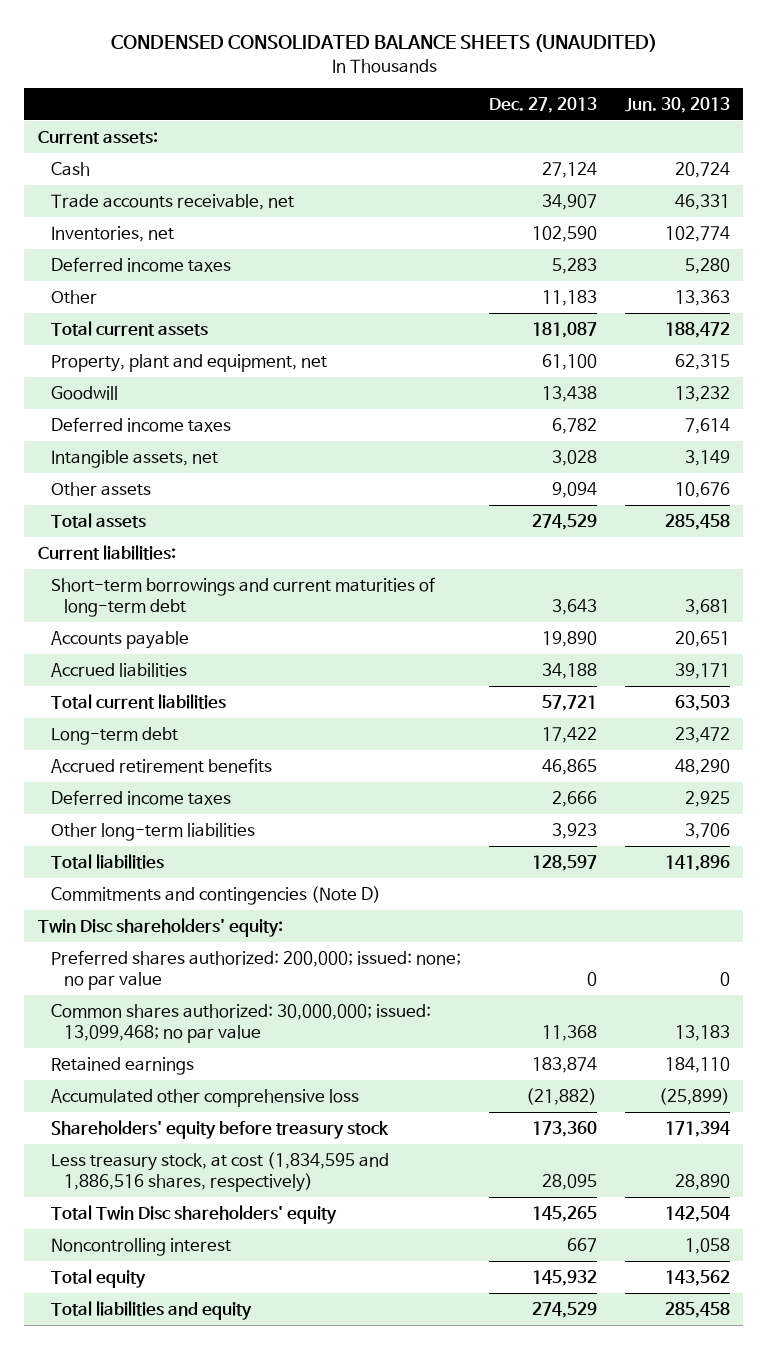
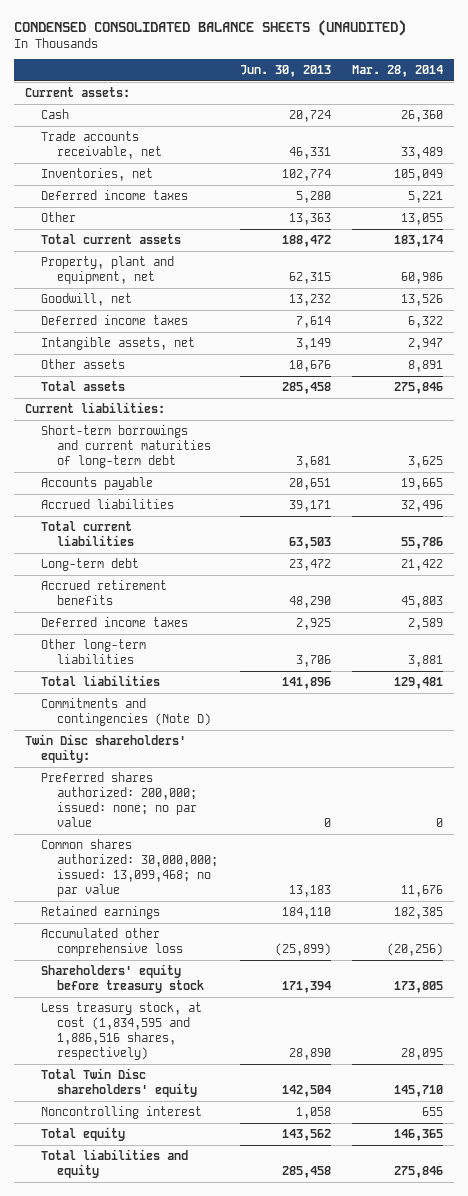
[488,96,597,113] Dec. 27, 2013 -> none
none -> [352,65,444,78] Mar. 28, 2014
[50,385,118,400] Goodwill -> [40,292,132,306] Goodwill, net

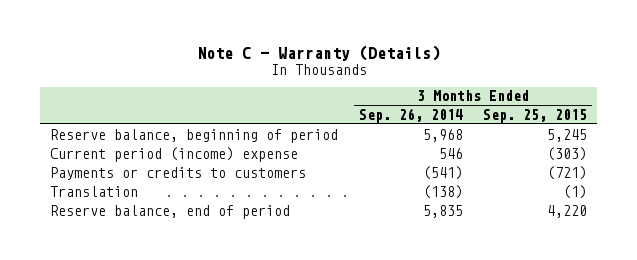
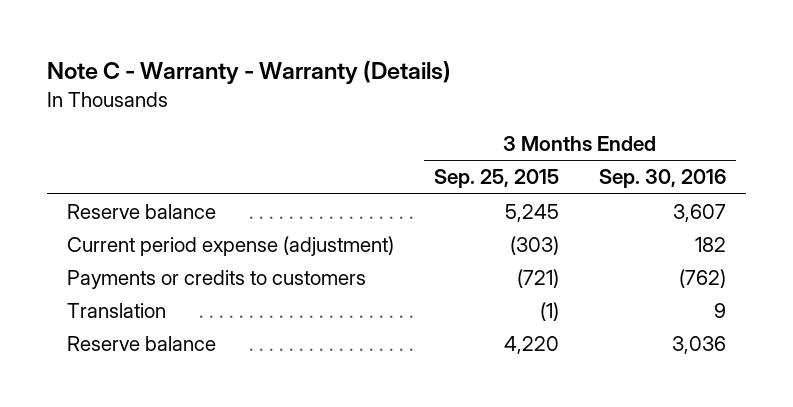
[196,44,440,61] Note C - Warranty (Details) -> [47,61,452,85] Note C - Warranty - Warranty (Details)
[358,107,463,123] Sep. 26, 2014 -> none
none -> [599,169,727,189] Sep. 30, 2016
[50,128,339,143] Reserve balance, beginning of period -> [67,204,217,220] Reserve balance
[50,146,299,162] Current period (income) expense -> [67,236,395,257] Current period expense (adjustment)
[50,204,291,219] Reserve balance, end of period -> [67,336,217,352] Reserve balance

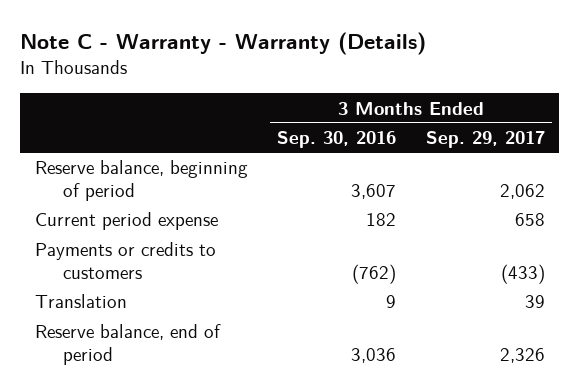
[434,169,560,189] Sep. 25, 2015 -> none
none -> [425,131,545,149] Sep. 29, 2017
[67,204,217,220] Reserve balance -> [34,160,248,201] Reserve balance, beginning of period
[67,236,395,257] Current period expense (adjustment) -> [34,212,218,231] Current period expense
[67,336,217,352] Reserve balance -> [34,324,221,365] Reserve balance, end of period

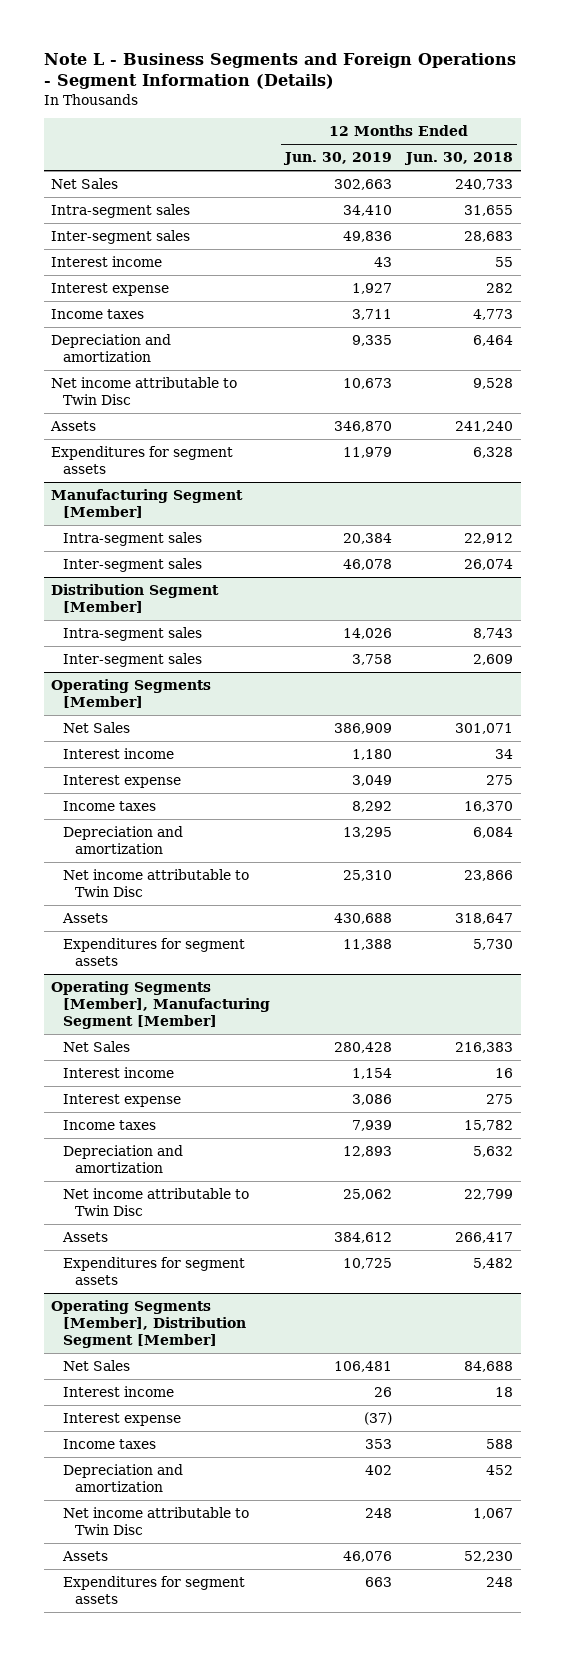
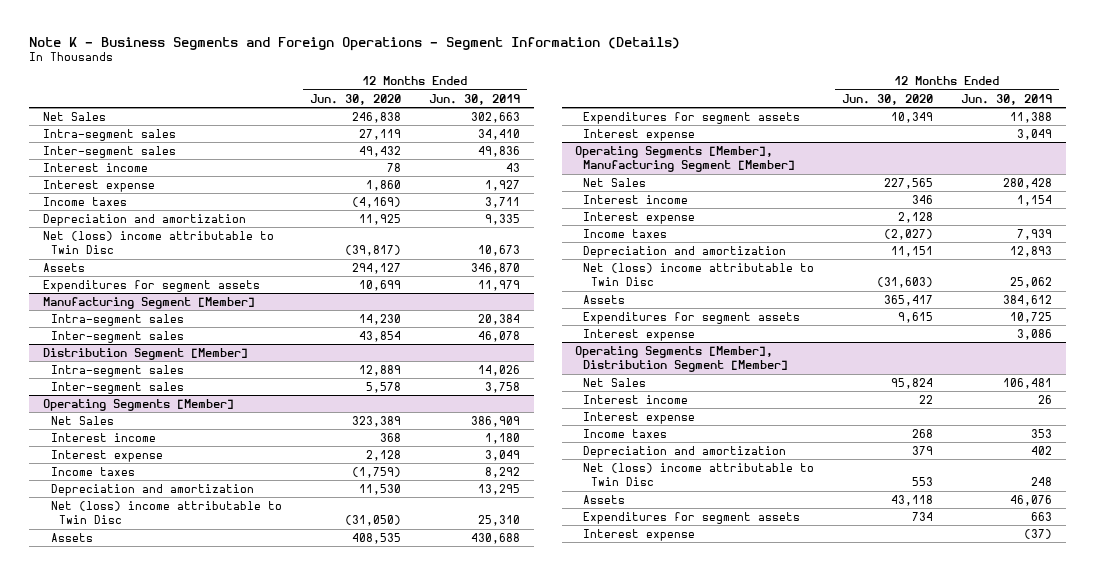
[43,52,516,90] Note L - Business Segments and Foreign Operations - Segment Information (Details) -> [29,36,681,51] Note K - Business Segments and Foreign Operations - Segment Information (Details)
[404,152,514,166] Jun. 30, 2018 -> none
none -> [310,93,402,105] Jun. 30, 2020
[51,376,238,406] Net income attributable to Twin Disc -> [43,230,275,255] Net (loss) income attributable to Twin Disc
[63,868,250,898] Net income attributable to Twin Disc -> [51,500,283,525] Net (loss) income attributable to Twin Disc
none -> [583,128,696,141] Interest expense
none -> [583,211,696,224] Interest expense
[63,1187,250,1217] Net income attributable to Twin Disc -> [583,262,815,287] Net (loss) income attributable to Twin Disc
[63,1093,182,1107] Interest expense -> [583,328,696,341] Interest expense
none -> [583,411,696,424] Interest expense
[63,1506,250,1536] Net income attributable to Twin Disc -> [583,462,815,487] Net (loss) income attributable to Twin Disc
[63,1412,182,1426] Interest expense -> [583,528,696,541] Interest expense

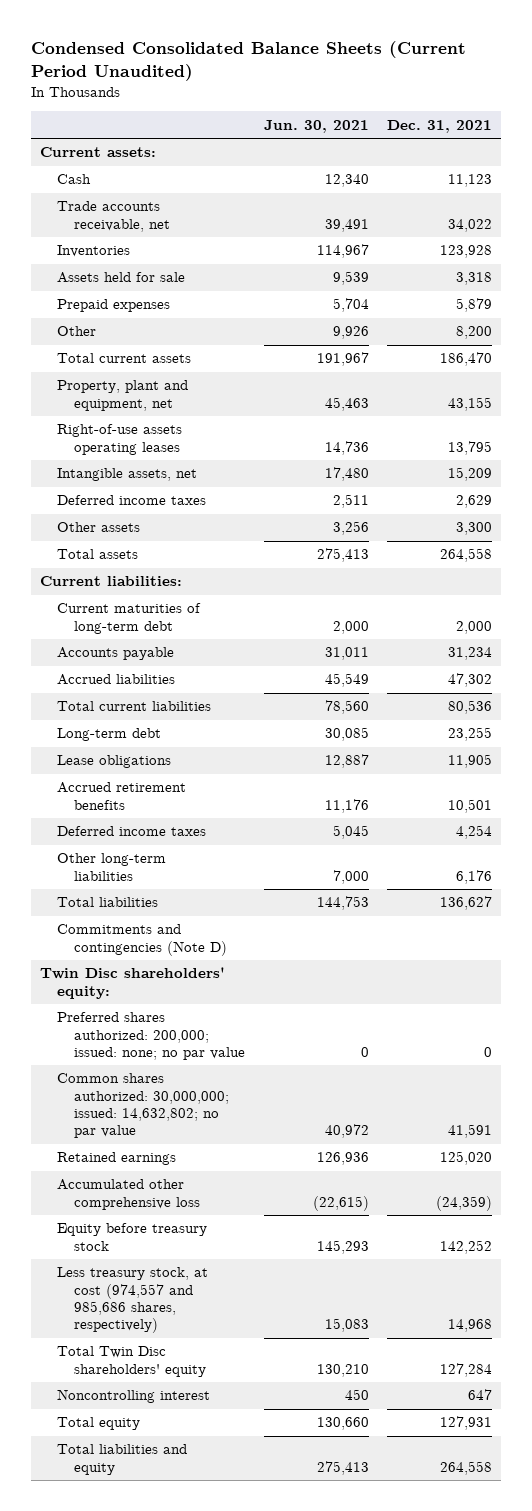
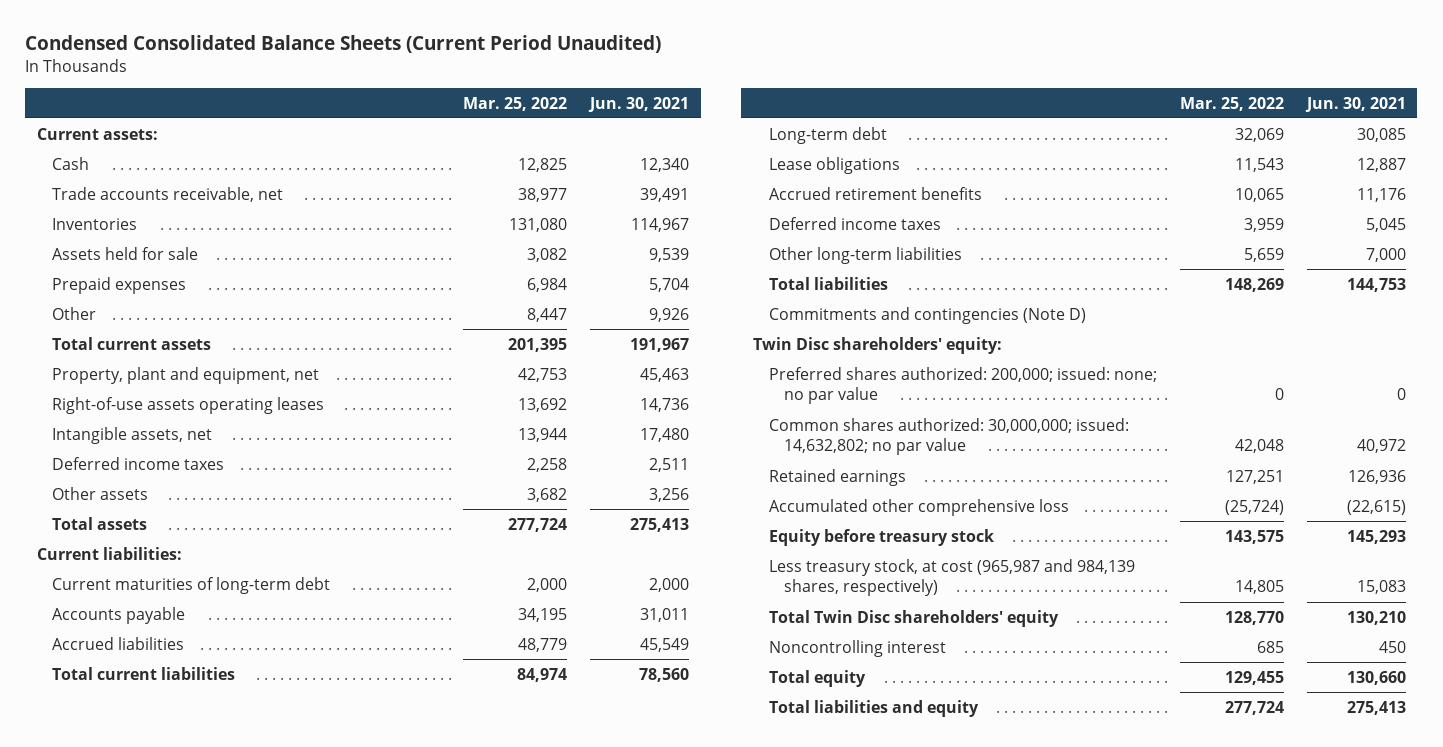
[387,119,493,133] Dec. 31, 2021 -> none
none -> [463,96,568,111] Mar. 25, 2022
[57,1267,209,1334] Less treasury stock, at cost (974,557 and 985,686 shares, respectively) -> [768,558,1135,597] Less treasury stock, at cost (965,987 and 984,139 shares, respectively)

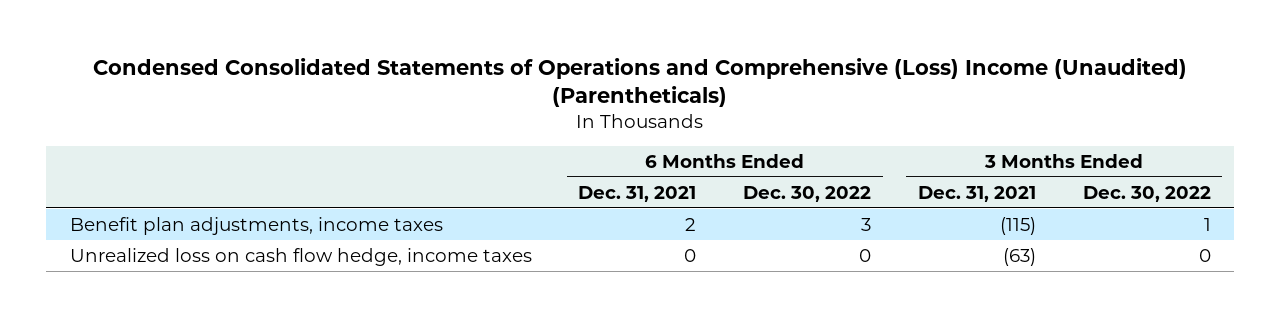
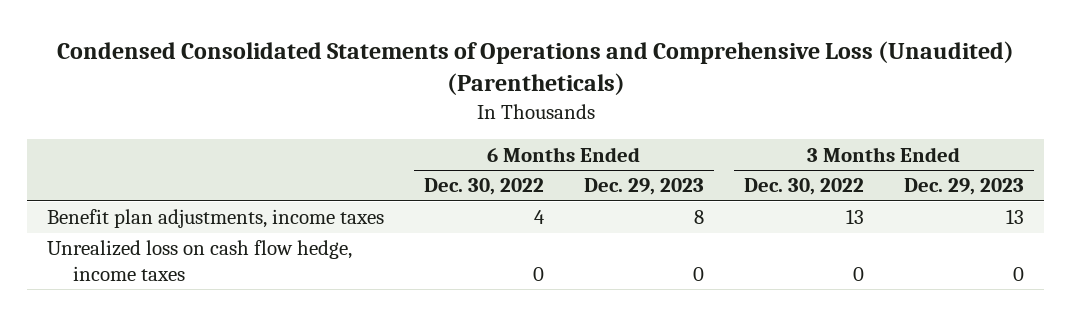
[93,57,1188,107] Condensed Consolidated Statements of Operations and Comprehensive (Loss) Income (Unaudited) (Parentheticals) -> [56,41,1014,96] Condensed Consolidated Statements of Operations and Comprehensive Loss (Unaudited) (Parentheticals)
[578,185,697,202] Dec. 31, 2021 -> none
[918,185,1037,202] Dec. 31, 2021 -> none
none -> [584,178,705,196] Dec. 29, 2023
none -> [904,178,1025,196] Dec. 29, 2023
[861,217,872,231] 3 -> [534,210,546,225] 4
[1203,217,1211,231] 1 -> [846,209,865,225] 13

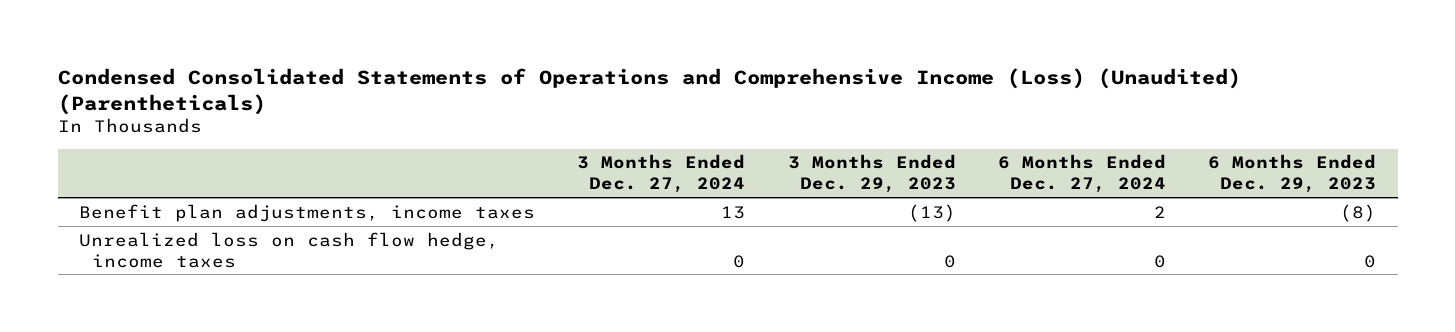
[56,41,1014,96] Condensed Consolidated Statements of Operations and Comprehensive Loss (Unaudited) (Parentheticals) -> [57,67,1241,115] Condensed Consolidated Statements of Operations and Comprehensive Income (Loss) (Unaudited) (Parentheticals)
[424,178,545,196] Dec. 30, 2022 -> none
[744,178,865,196] Dec. 30, 2022 -> none
none -> [577,154,746,194] 3 Months Ended Dec. 27, 2024
none -> [998,154,1167,194] 6 Months Ended Dec. 27, 2024
[694,210,705,225] 8 -> [1340,203,1377,222] (8)
[1006,209,1025,225] 13 -> [907,203,956,222] (13)

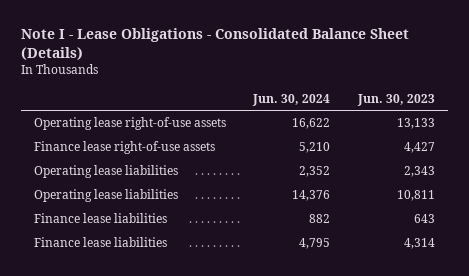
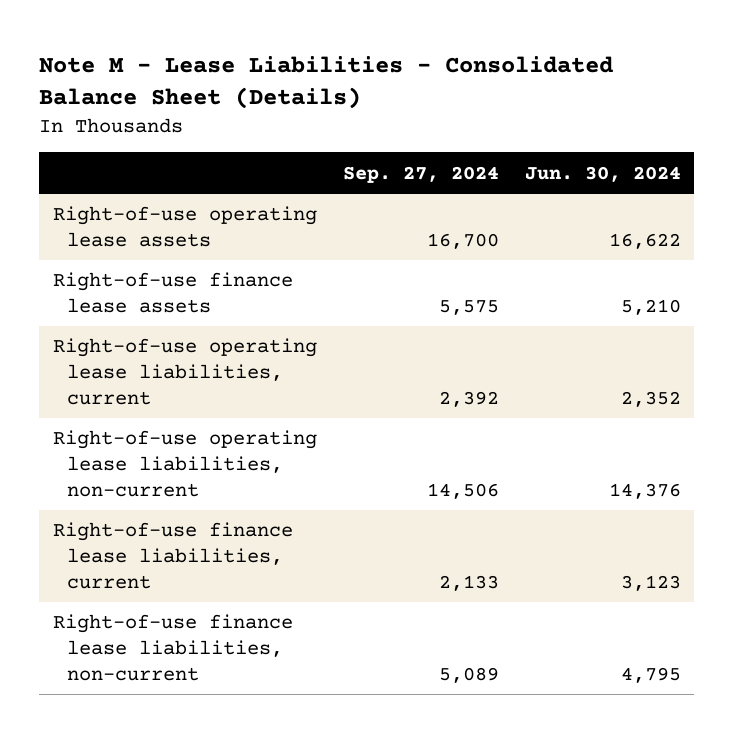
[20,28,409,60] Note I - Lease Obligations - Consolidated Balance Sheet (Details) -> [39,55,614,109] Note M - Lease Liabilities - Consolidated Balance Sheet (Details)
[356,93,435,106] Jun. 30, 2023 -> none
none -> [342,165,499,183] Sep. 27, 2024
[34,117,227,131] Operating lease right-of-use assets -> [52,206,317,248] Right-of-use operating lease assets
[34,141,216,155] Finance lease right-of-use assets -> [52,272,293,314] Right-of-use finance lease assets
[34,165,179,179] Operating lease liabilities -> [52,338,317,405] Right-of-use operating lease liabilities, current
[34,189,179,203] Operating lease liabilities -> [52,430,317,497] Right-of-use operating lease liabilities, non-current
[34,213,168,224] Finance lease liabilities -> [52,522,293,589] Right-of-use finance lease liabilities, current
[309,214,331,224] 882 -> [621,574,682,591] 3,123
[34,237,168,248] Finance lease liabilities -> [52,614,293,681] Right-of-use finance lease liabilities, non-current

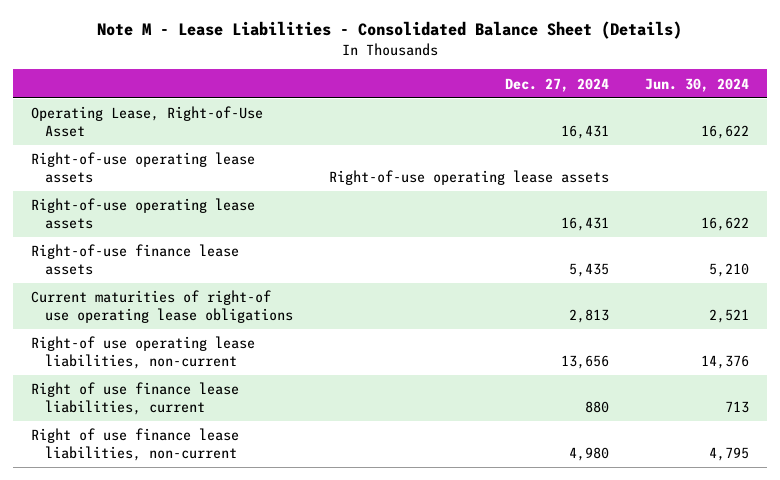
[342,165,499,183] Sep. 27, 2024 -> none
none -> [505,77,610,92] Dec. 27, 2024
none -> [30,106,263,137] Operating Lease, Right-of-Use Asset
none -> [30,152,255,183] Right-of-use operating lease assets
[52,338,317,405] Right-of-use operating lease liabilities, current -> [30,290,294,323] Current maturities of right-of use operating lease obligations
[621,390,682,407] 2,352 -> [709,308,750,323] 2,521
[52,430,317,497] Right-of-use operating lease liabilities, non-current -> [30,336,255,369] Right-of use operating lease liabilities, non-current
[52,522,293,589] Right-of-use finance lease liabilities, current -> [30,382,239,415] Right of use finance lease liabilities, current
[621,574,682,591] 3,123 -> [725,400,750,413] 713
[52,614,293,681] Right-of-use finance lease liabilities, non-current -> [30,428,239,461] Right of use finance lease liabilities, non-current

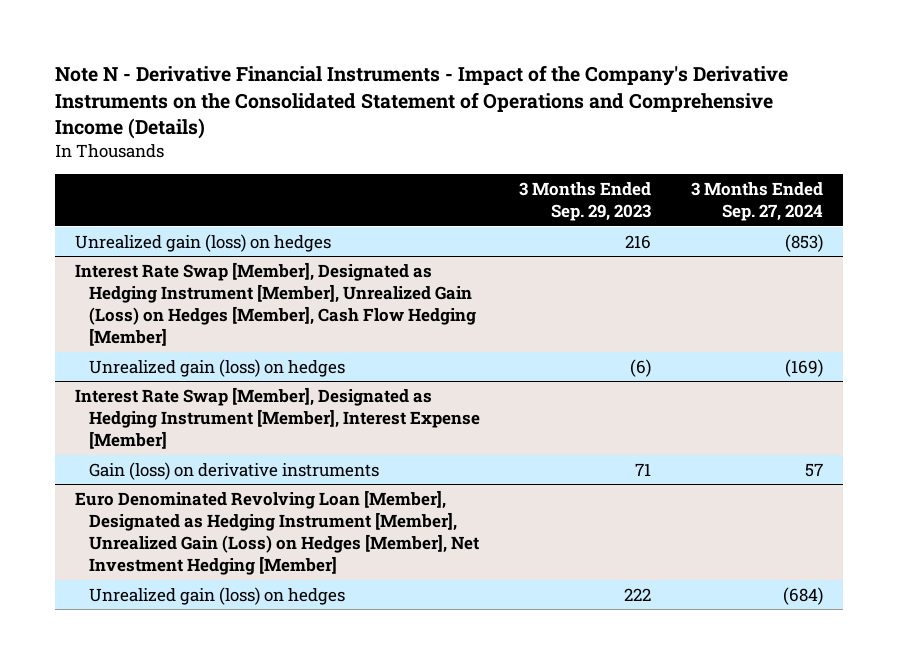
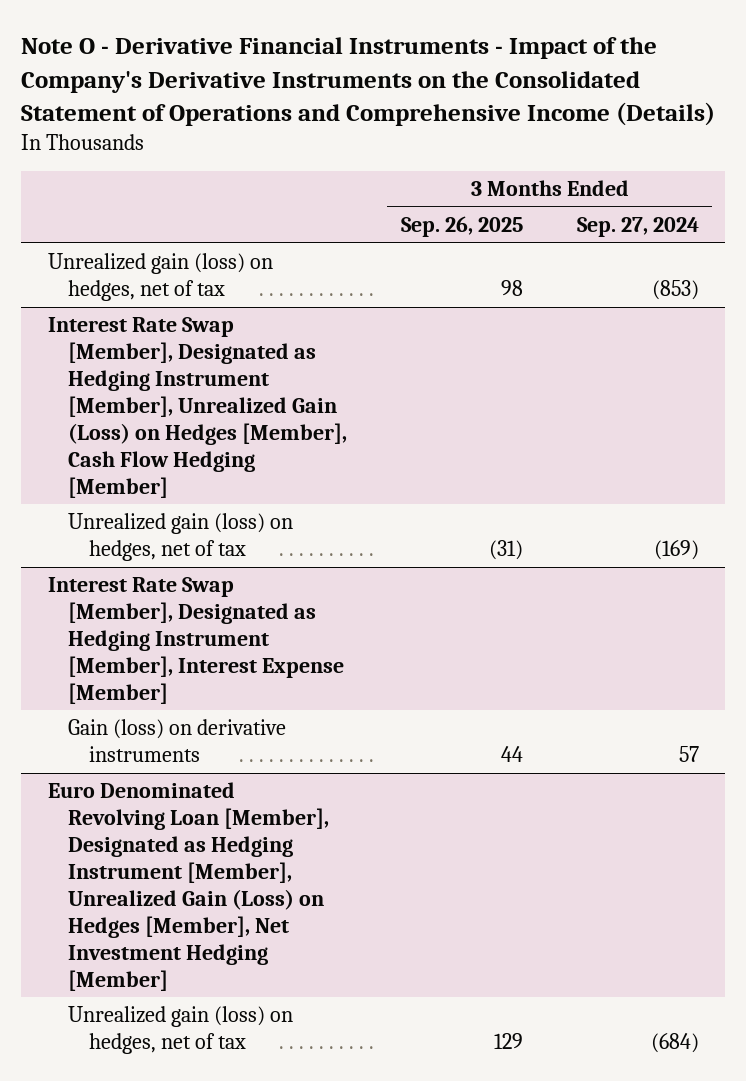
[54,65,788,140] Note N - Derivative Financial Instruments - Impact of the Company's Derivative Instruments on the Consolidated Statement of Operations and Comprehensive Income (Details) -> [20,37,715,126] Note O - Derivative Financial Instruments - Impact of the Company's Derivative Instruments on the Consolidated Statement of Operations and Comprehensive Income (Details)
[519,182,652,222] 3 Months Ended Sep. 29, 2023 -> none
none -> [400,216,523,238] Sep. 26, 2025
[74,233,331,252] Unrealized gain (loss) on hedges -> [47,253,273,302] Unrealized gain (loss) on hedges, net of tax
[88,358,345,377] Unrealized gain (loss) on hedges -> [68,513,294,562] Unrealized gain (loss) on hedges, net of tax
[88,586,345,605] Unrealized gain (loss) on hedges -> [68,1006,294,1055] Unrealized gain (loss) on hedges, net of tax

